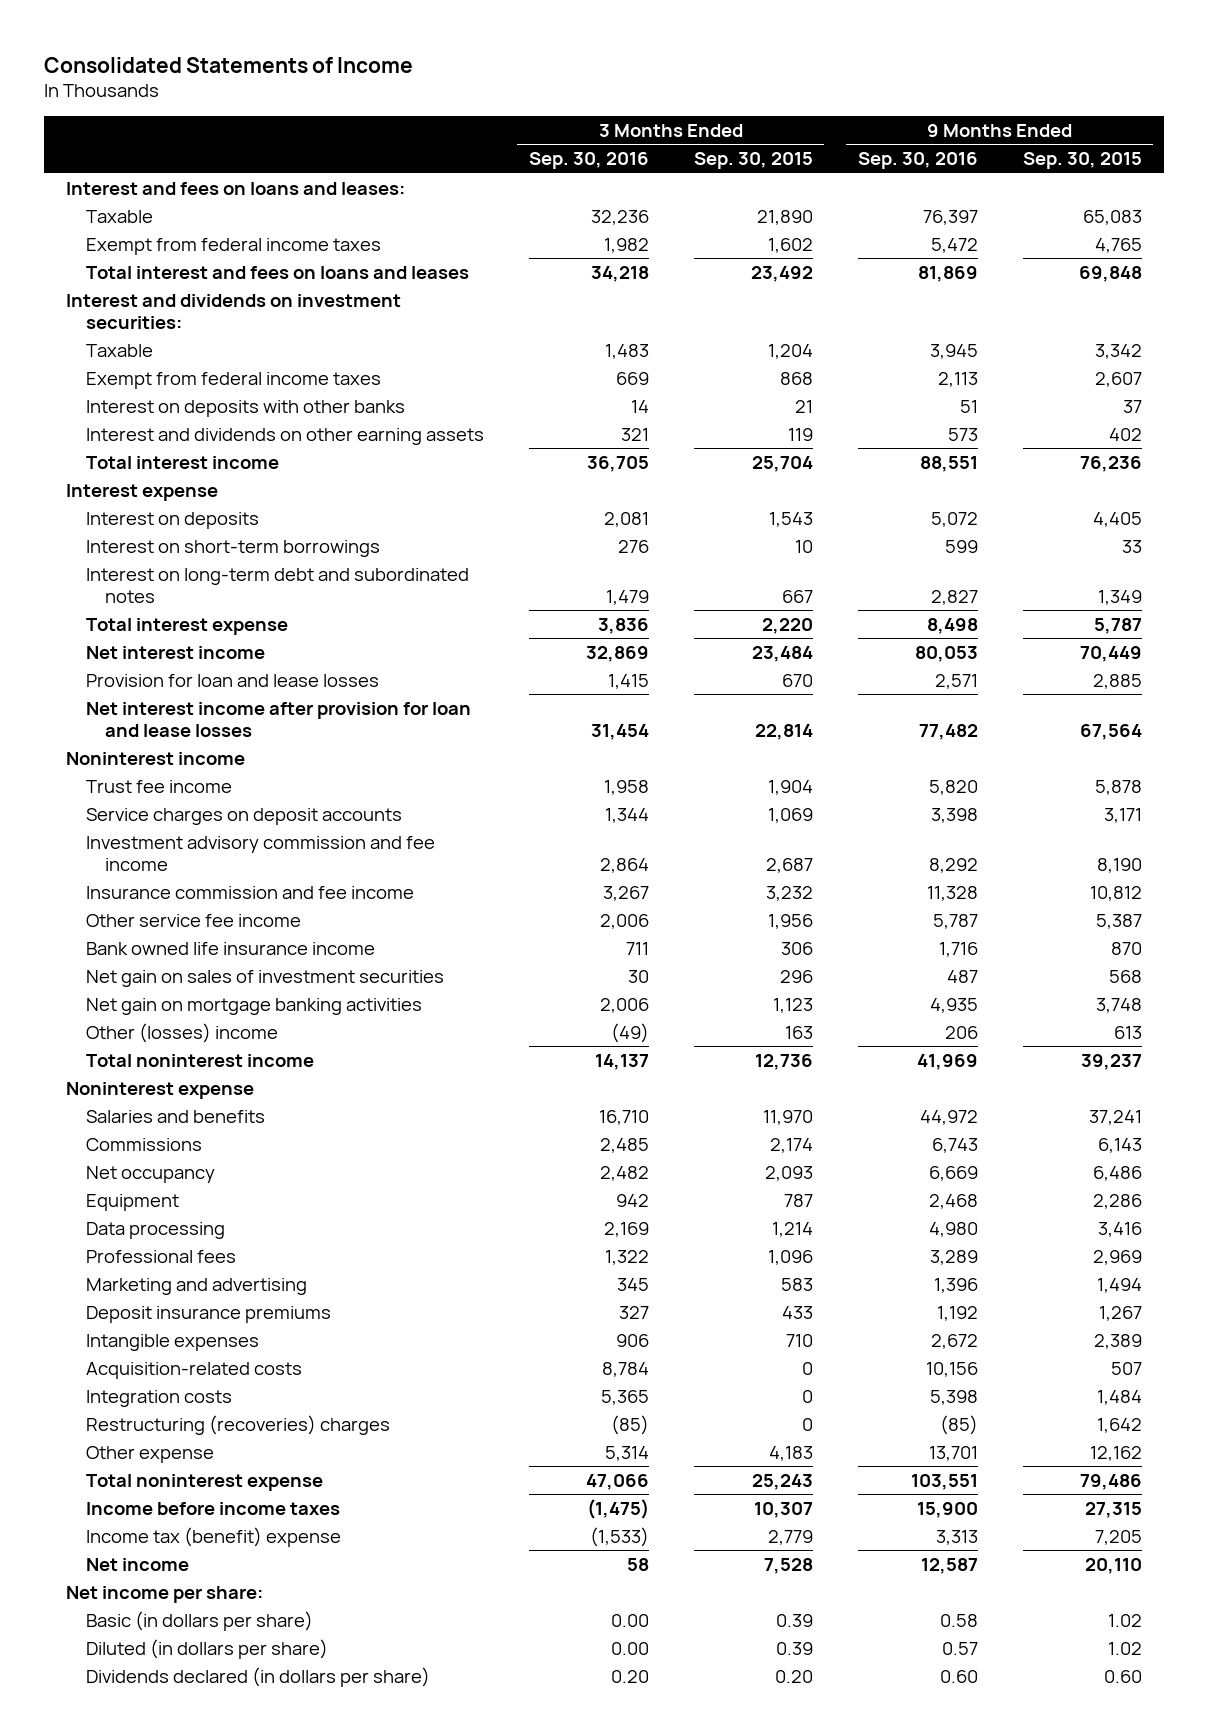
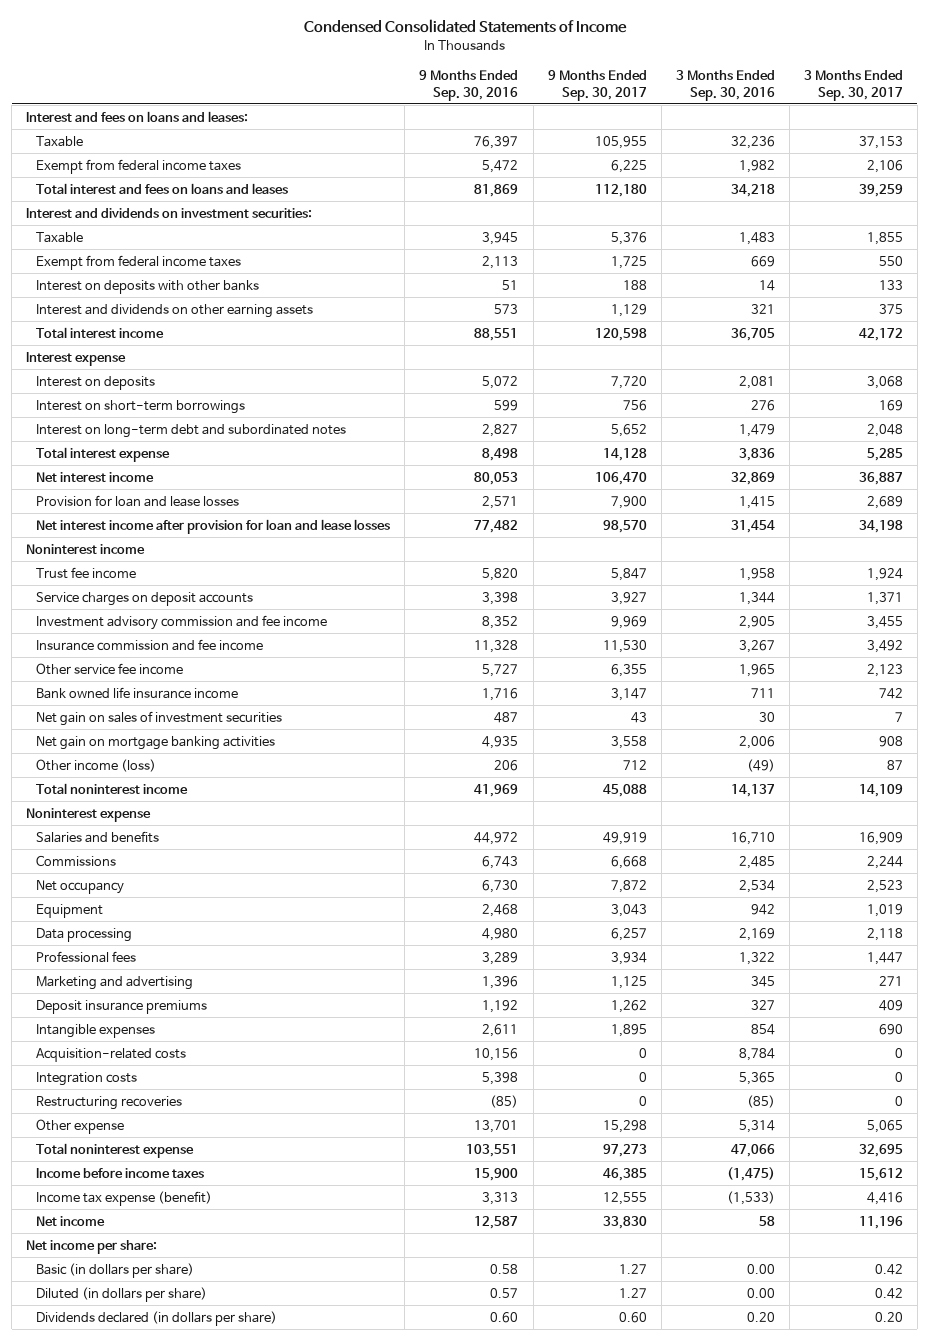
[43,56,413,73] Consolidated Statements of Income -> [303,19,627,34] Condensed Consolidated Statements of Income
[693,152,813,170] Sep. 30, 2015 -> none
[1022,152,1142,170] Sep. 30, 2015 -> none
none -> [547,69,647,101] 9 Months Ended Sep. 30, 2017
none -> [803,69,903,101] 3 Months Ended Sep. 30, 2017
[599,857,649,873] 2,864 -> [738,615,775,629] 2,905
[928,857,978,873] 8,292 -> [482,615,519,629] 8,352
[599,913,649,929] 2,006 -> [738,663,775,677] 1,965
[932,913,978,929] 5,787 -> [482,663,519,677] 5,727
[85,1022,278,1043] Other (losses) income -> [36,758,157,772] Other income (loss)
[599,1165,649,1181] 2,482 -> [738,879,775,893] 2,534
[928,1165,978,1181] 6,669 -> [482,879,519,893] 6,730
[615,1333,649,1347] 906 -> [750,1023,775,1035] 854
[930,1333,978,1349] 2,672 -> [482,1023,519,1037] 2,611
[85,1414,390,1435] Restructuring (recoveries) charges -> [36,1095,183,1110] Restructuring recoveries
[85,1526,341,1547] Income tax (benefit) expense -> [36,1190,213,1206] Income tax expense (benefit)

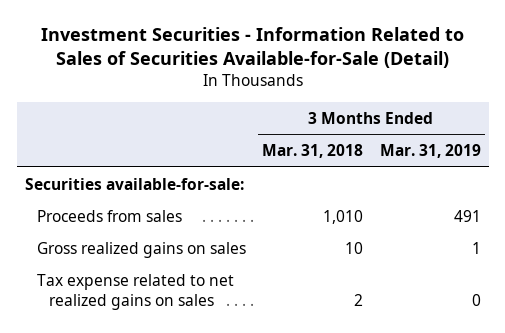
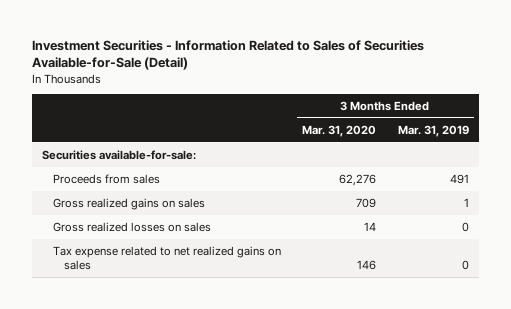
[262,144,364,159] Mar. 31, 2018 -> none
none -> [302,124,377,137] Mar. 31, 2020
none -> [52,221,211,232] Gross realized losses on sales

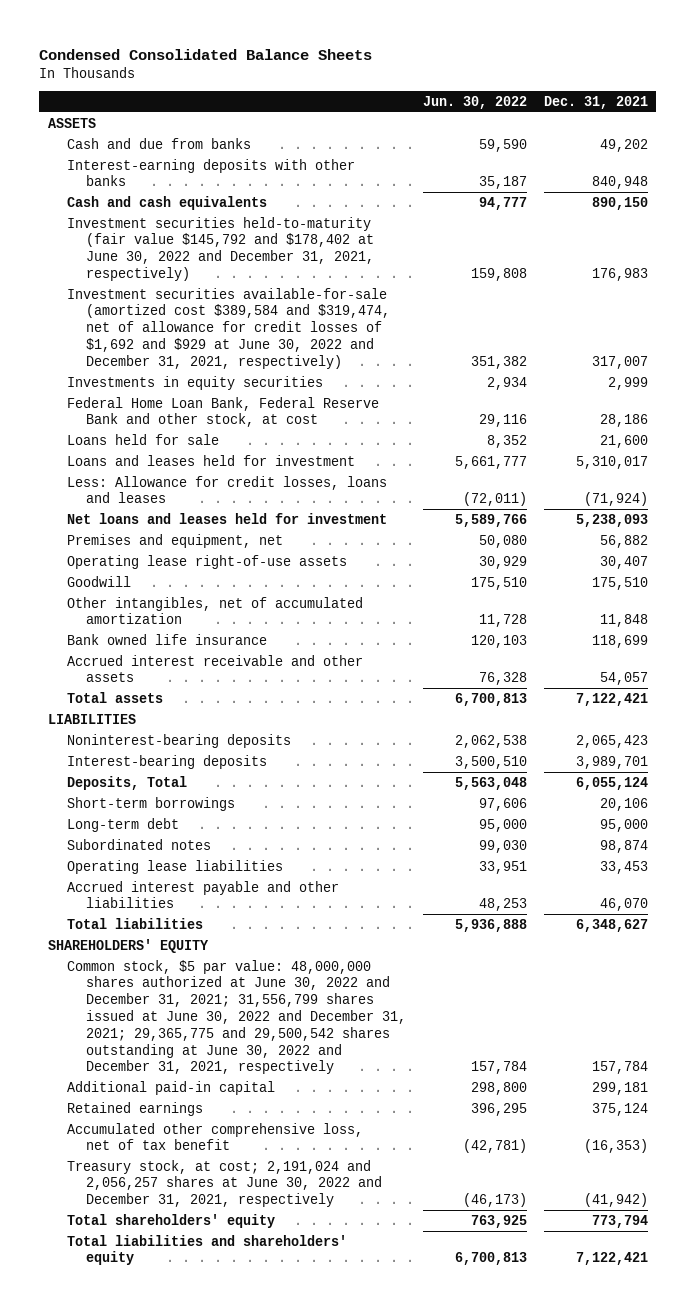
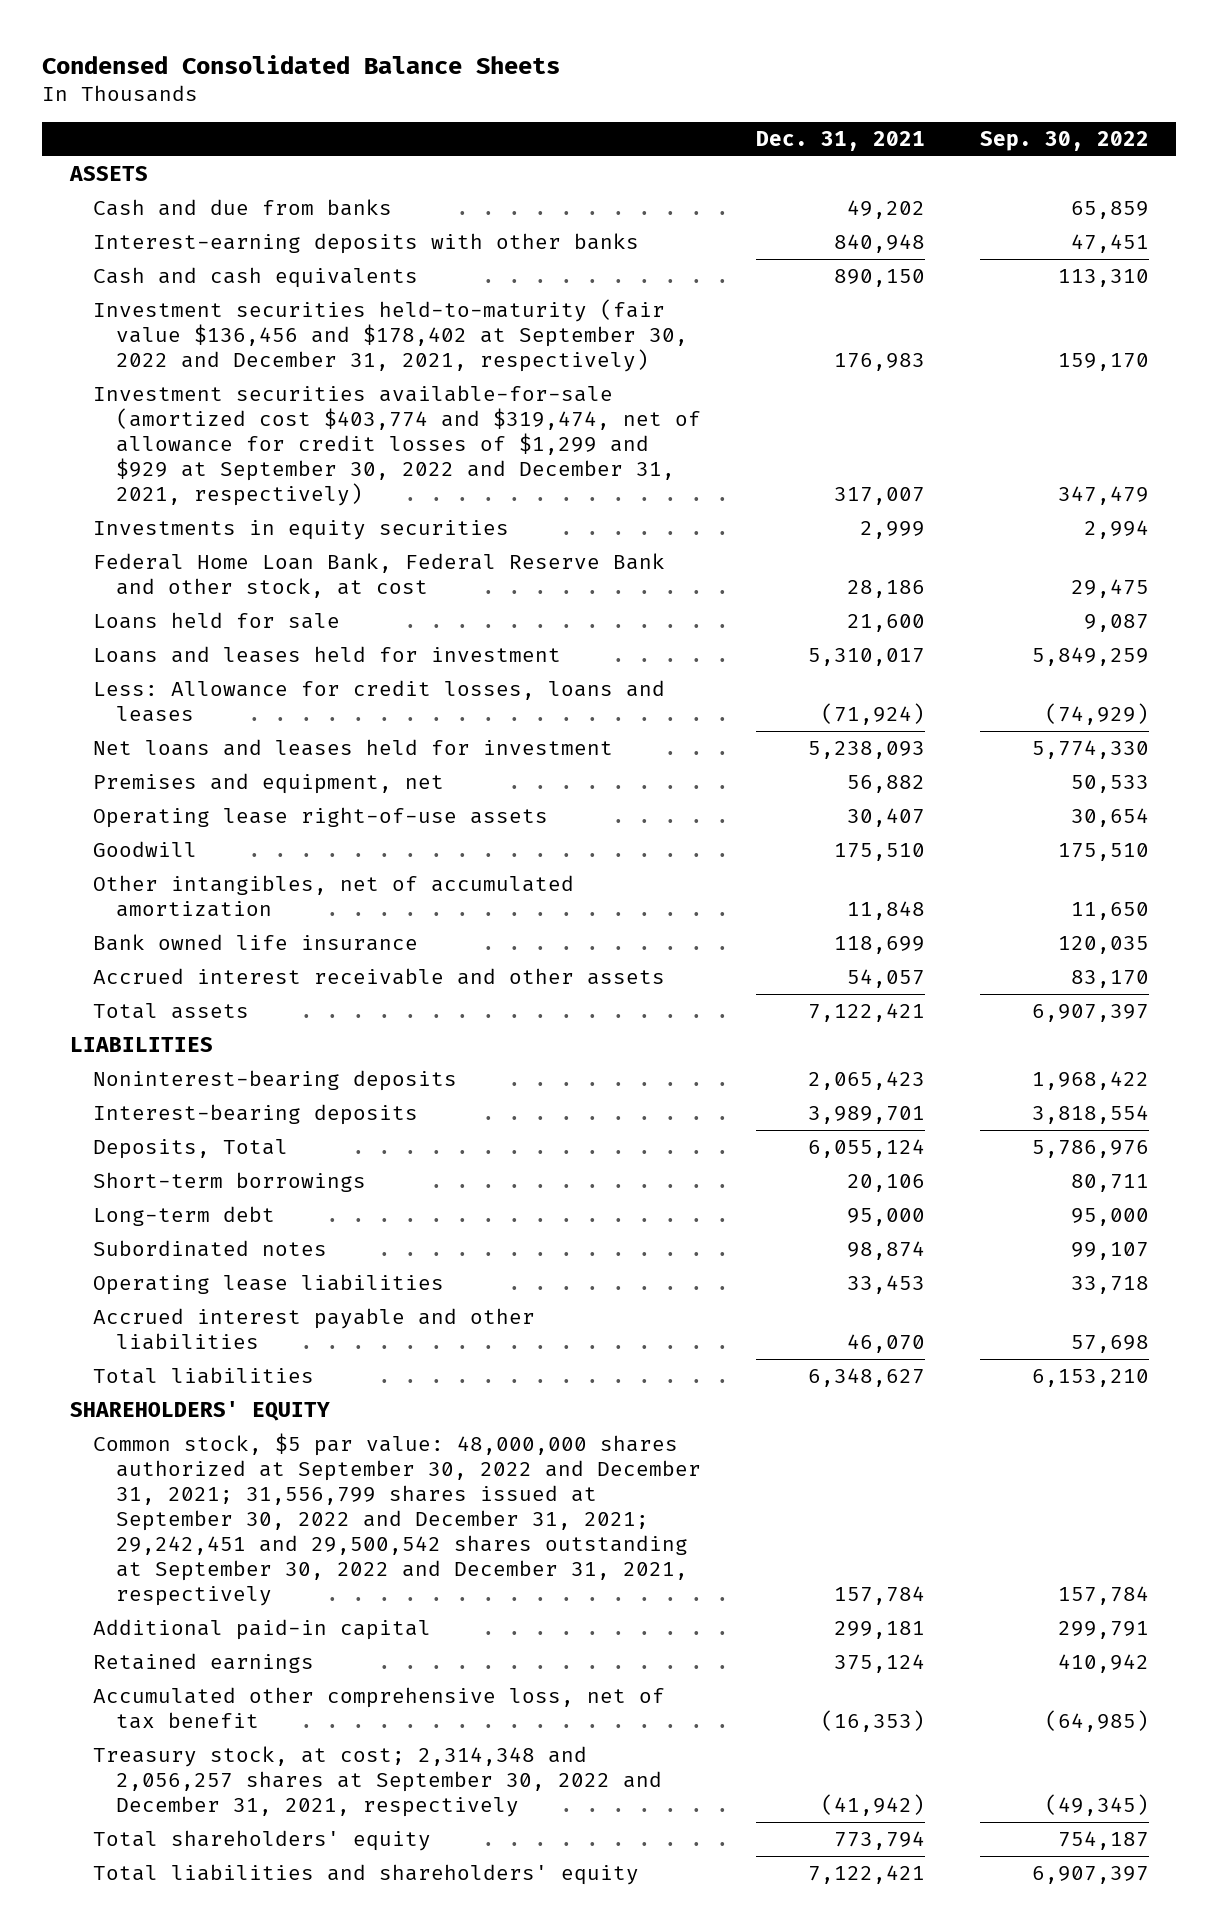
[422,95,527,109] Jun. 30, 2022 -> none
none -> [979,130,1149,151] Sep. 30, 2022
[66,216,375,282] Investment securities held-to-maturity (fair value $145,792 and $178,402 at June 30, 2022 and December 31, 2021, respectively) -> [93,299,689,373] Investment securities held-to-maturity (fair value $136,456 and $178,402 at September 30, 2022 and December 31, 2021, respectively)
[66,287,391,369] Investment securities available-for-sale (amortized cost $389,584 and $319,474, net of allowance for credit losses of $1,692 and $929 at June 30, 2022 and December 31, 2021, respectively) -> [93,385,702,507] Investment securities available-for-sale (amortized cost $403,774 and $319,474, net of allowance for credit losses of $1,299 and $929 at September 30, 2022 and December 31, 2021, respectively)
[66,959,407,1075] Common stock, $5 par value: 48,000,000 shares authorized at June 30, 2022 and December 31, 2021; 31,556,799 shares issued at June 30, 2022 and December 31, 2021; 29,365,775 and 29,500,542 shares outstanding at June 30, 2022 and December 31, 2021, respectively -> [93,1433,702,1607] Common stock, $5 par value: 48,000,000 shares authorized at September 30, 2022 and December 31, 2021; 31,556,799 shares issued at September 30, 2022 and December 31, 2021; 29,242,451 and 29,500,542 shares outstanding at September 30, 2022 and December 31, 2021, respectively
[66,1159,383,1208] Treasury stock, at cost; 2,191,024 and 2,056,257 shares at June 30, 2022 and December 31, 2021, respectively -> [93,1746,663,1818] Treasury stock, at cost; 2,314,348 and 2,056,257 shares at September 30, 2022 and December 31, 2021, respectively

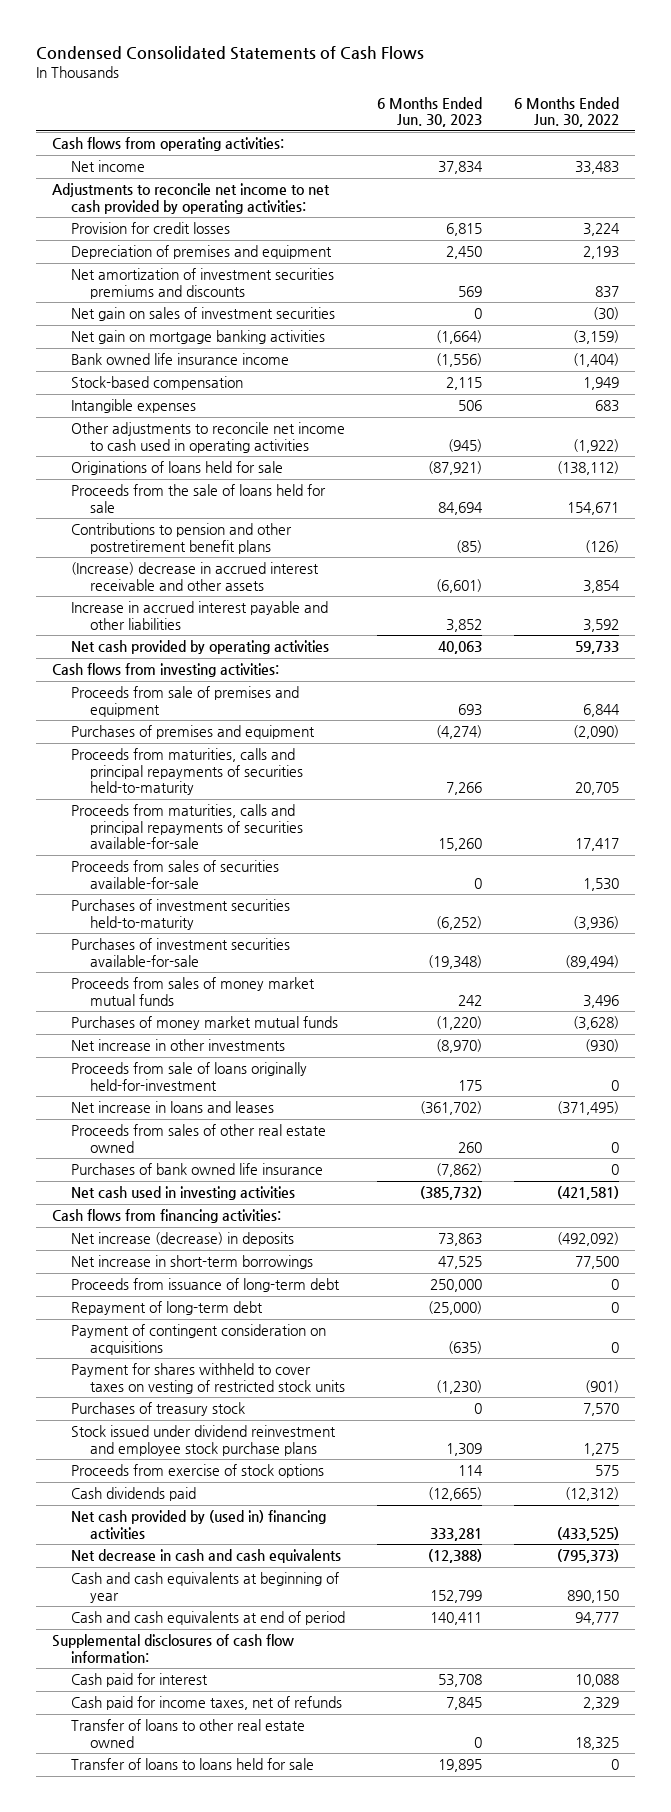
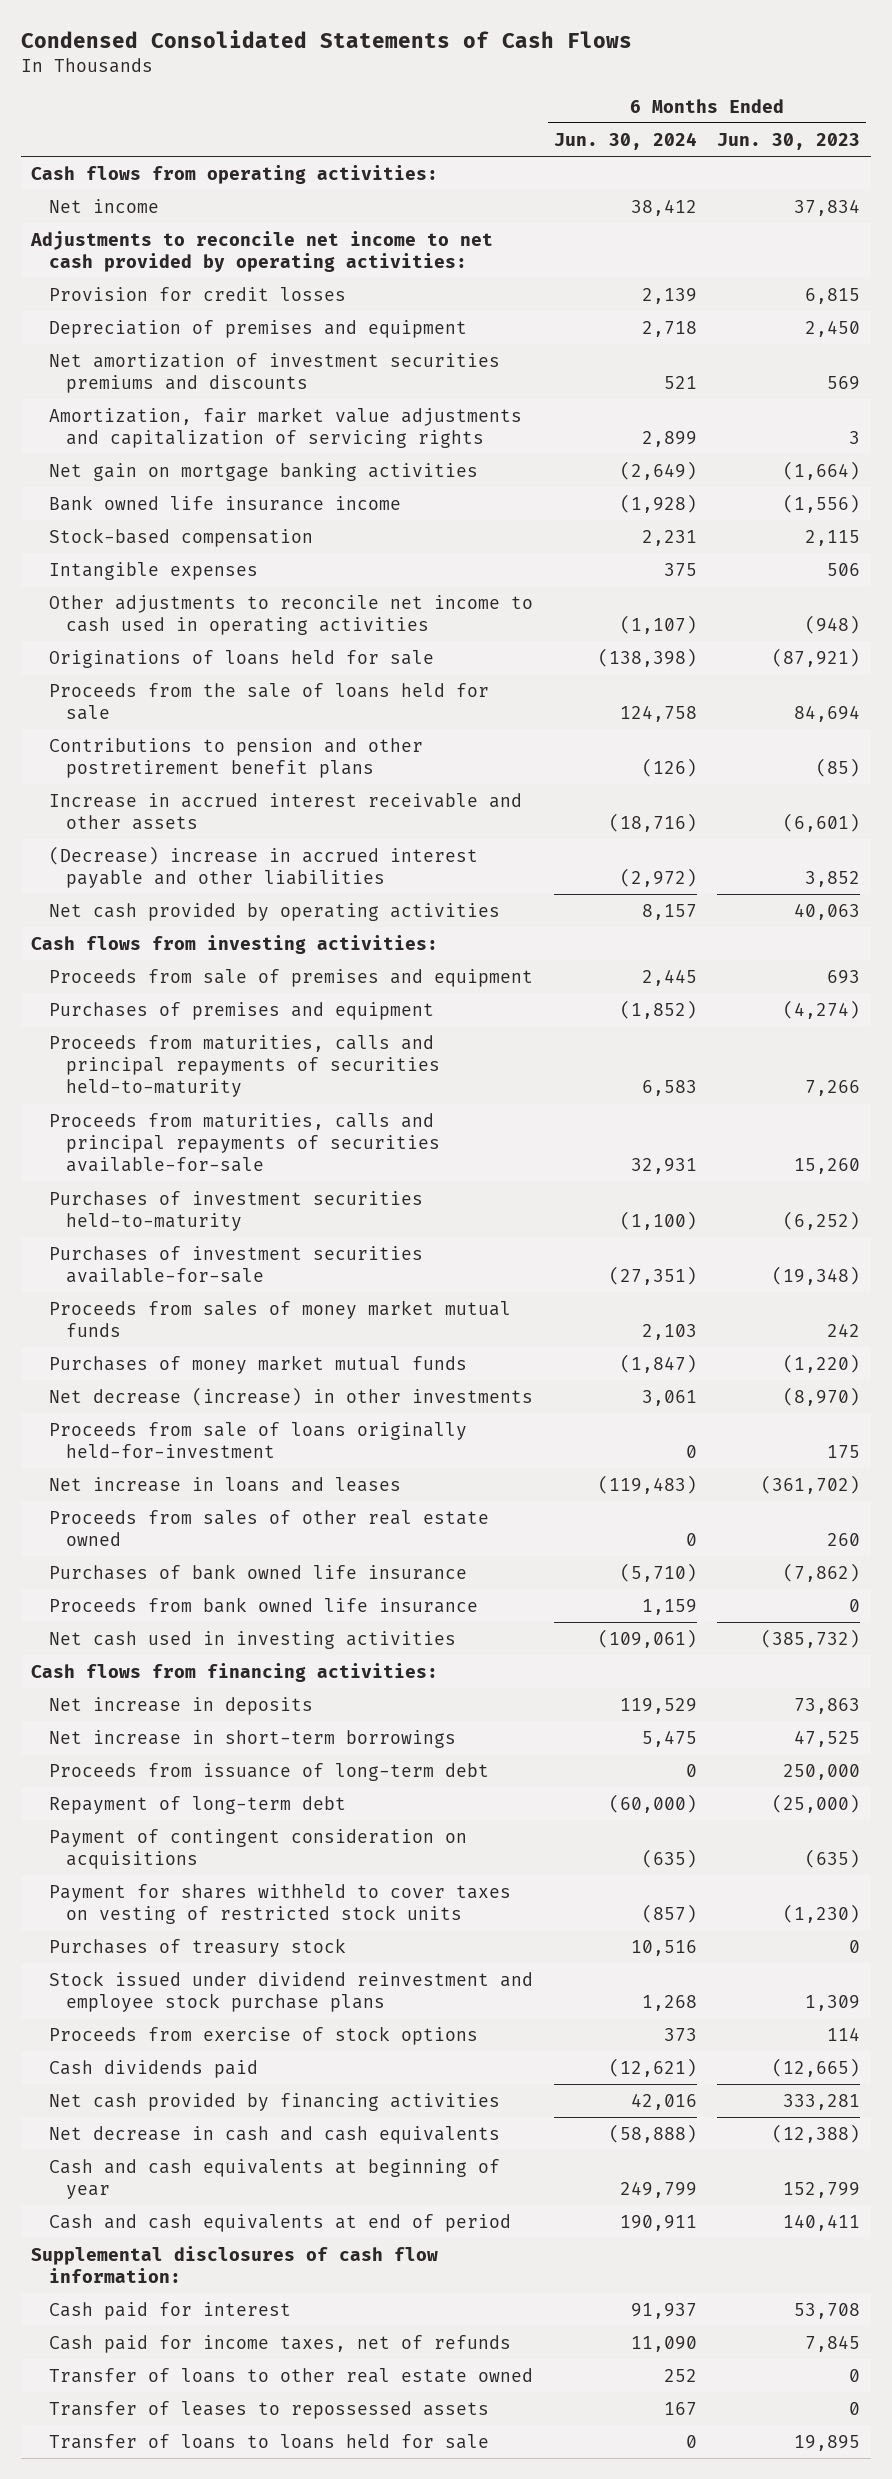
[514,96,620,128] 6 Months Ended Jun. 30, 2022 -> none
none -> [553,131,697,150] Jun. 30, 2024
[71,307,336,322] Net gain on sales of investment securities -> none
none -> [48,406,522,449] Amortization, fair market value adjustments and capitalization of servicing rights
[448,438,483,452] (945) -> [805,615,861,635] (948)
[71,562,320,591] (Increase) decrease in accrued interest receivable and other assets -> [48,792,522,831] Increase in accrued interest receivable and other assets
[71,601,329,630] Increase in accrued interest payable and other liabilities -> [48,845,478,889] (Decrease) increase in accrued interest payable and other liabilities
[71,860,280,889] Proceeds from sales of securities available-for-sale -> none
[71,1039,286,1052] Net increase in other investments -> [48,1386,533,1406] Net decrease (increase) in other investments
none -> [48,1596,478,1613] Proceeds from bank owned life insurance
[71,1232,295,1247] Net increase (decrease) in deposits -> [48,1696,313,1715] Net increase in deposits
[71,1510,327,1539] Net cash provided by (used in) financing activities -> [48,2092,500,2111] Net cash provided by financing activities
none -> [48,2400,489,2419] Transfer of leases to repossessed assets

